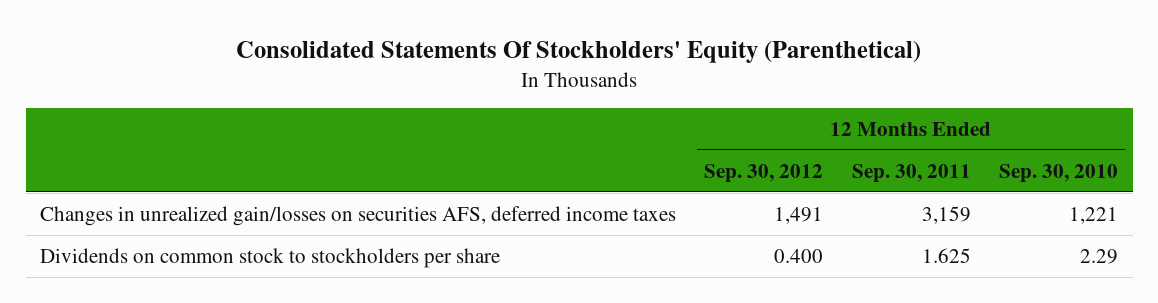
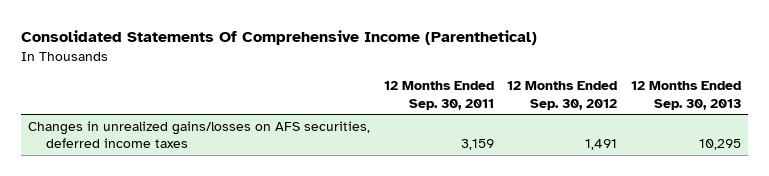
[236,41,922,64] Consolidated Statements Of Stockholders' Equity (Parenthetical) -> [21,30,538,46] Consolidated Statements Of Comprehensive Income (Parenthetical)
[999,163,1119,183] Sep. 30, 2010 -> none
none -> [631,81,742,110] 12 Months Ended Sep. 30, 2013
[39,247,500,268] Dividends on common stock to stockholders per share -> none
[39,205,676,226] Changes in unrealized gain/losses on securities AFS, deferred income taxes -> [27,120,370,149] Changes in unrealized gains/losses on AFS securities, deferred income taxes

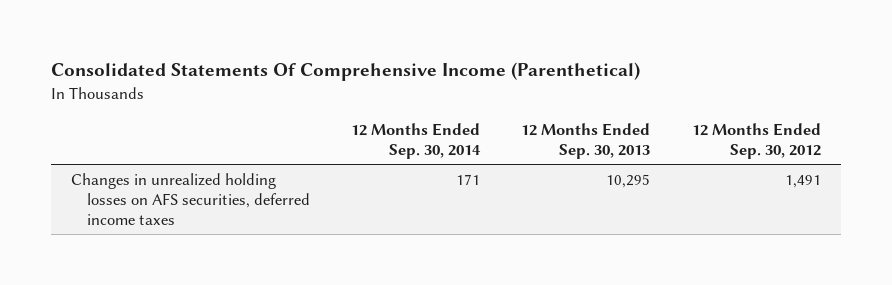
[383,81,494,110] 12 Months Ended Sep. 30, 2011 -> none
none -> [351,123,482,160] 12 Months Ended Sep. 30, 2014
[27,120,370,149] Changes in unrealized gains/losses on AFS securities, deferred income taxes -> [71,172,311,226] Changes in unrealized holding losses on AFS securities, deferred income taxes

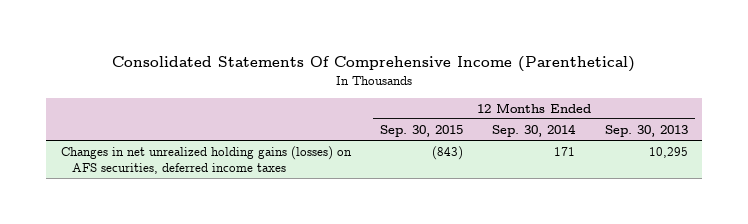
[691,123,821,160] 12 Months Ended Sep. 30, 2012 -> none
none -> [380,125,464,138] Sep. 30, 2015
[71,172,311,226] Changes in unrealized holding losses on AFS securities, deferred income taxes -> [60,146,352,174] Changes in net unrealized holding gains (losses) on AFS securities, deferred income taxes

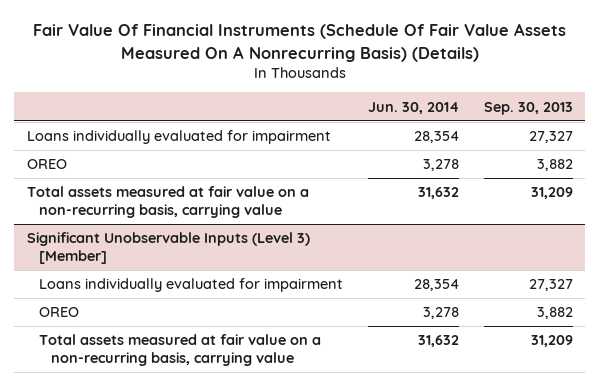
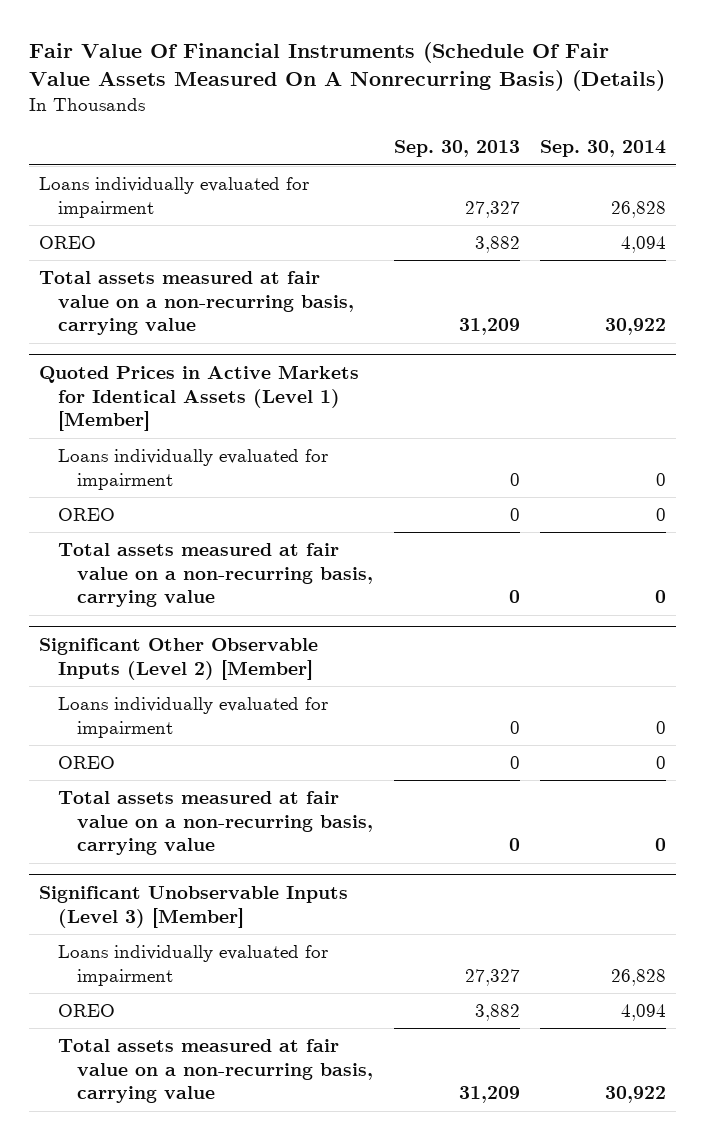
[367,101,459,114] Jun. 30, 2014 -> none
none -> [539,140,666,158] Sep. 30, 2014
none -> [39,364,360,432] Quoted Prices in Active Markets for Identical Assets (Level 1) [Member]
none -> [58,449,329,490] Loans individually evaluated for impairment
none -> [58,508,116,522] OREO
none -> [58,543,374,608] Total assets measured at fair value on a non-recurring basis, carrying value
none -> [39,637,319,680] Significant Other Observable Inputs (Level 2) [Member]
none -> [58,697,329,738] Loans individually evaluated for impairment
none -> [58,756,116,770] OREO
none -> [58,791,374,856] Total assets measured at fair value on a non-recurring basis, carrying value

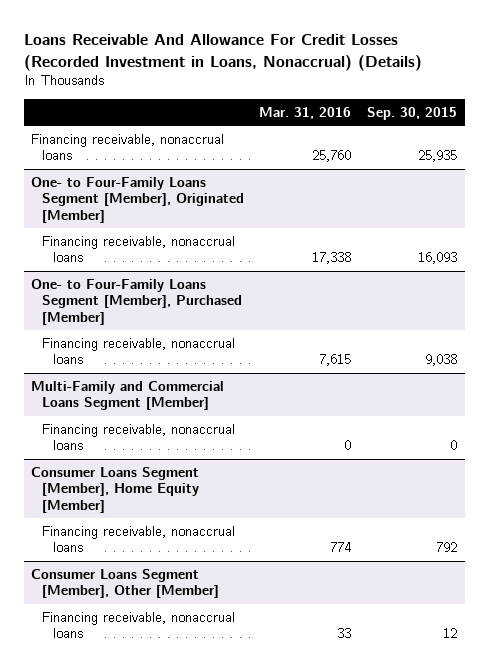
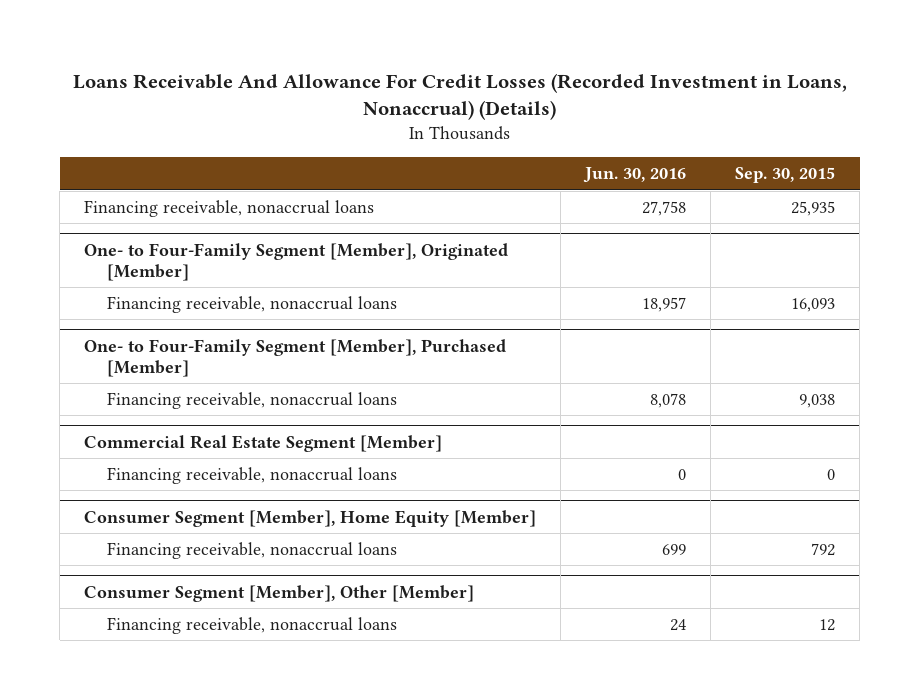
[259,106,352,119] Mar. 31, 2016 -> none
none -> [583,167,687,184] Jun. 30, 2016
[31,176,244,223] One- to Four-Family Loans Segment [Member], Originated [Member] -> [84,242,509,282] One- to Four-Family Segment [Member], Originated [Member]
[31,278,242,325] One- to Four-Family Loans Segment [Member], Purchased [Member] -> [84,338,507,378] One- to Four-Family Segment [Member], Purchased [Member]
[31,380,225,411] Multi-Family and Commercial Loans Segment [Member] -> [84,434,443,452] Commercial Real Estate Segment [Member]
[31,466,200,513] Consumer Loans Segment [Member], Home Equity [Member] -> [84,509,537,527] Consumer Segment [Member], Home Equity [Member]
[31,568,219,599] Consumer Loans Segment [Member], Other [Member] -> [84,584,475,602] Consumer Segment [Member], Other [Member]

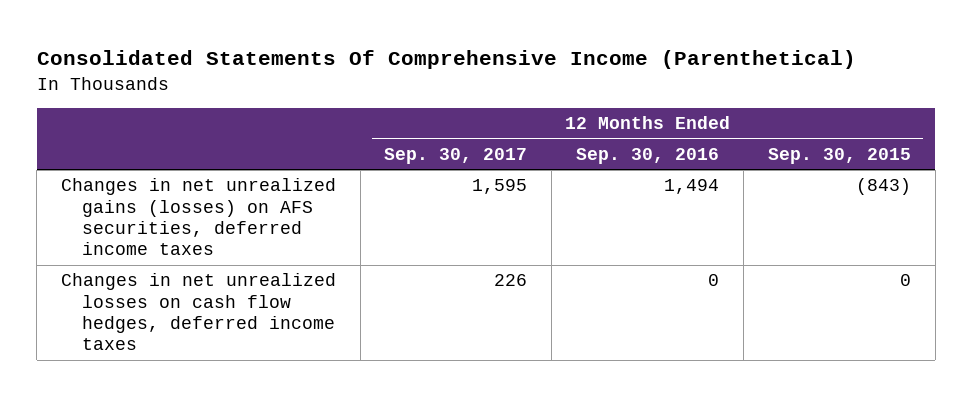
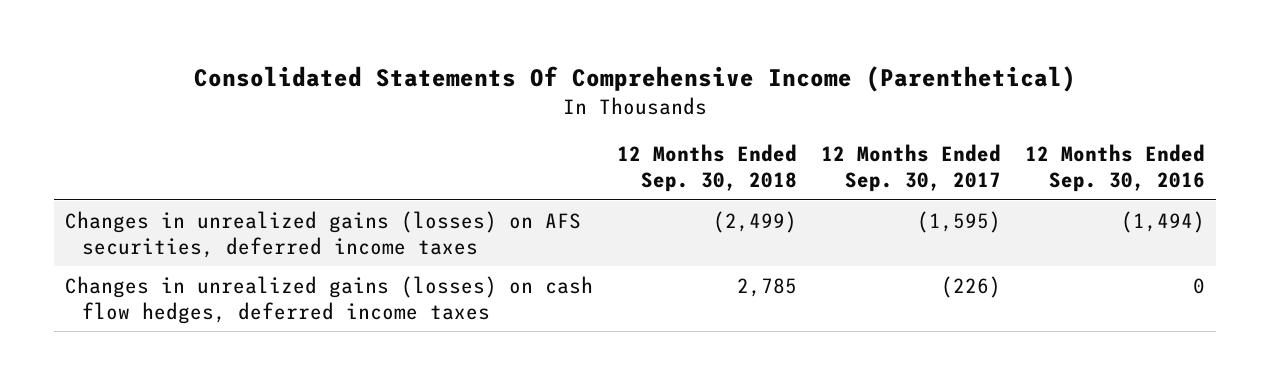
[767,148,911,165] Sep. 30, 2015 -> none
none -> [617,144,798,193] 12 Months Ended Sep. 30, 2018
[60,178,336,256] Changes in net unrealized gains (losses) on AFS securities, deferred income taxes -> [65,210,582,258] Changes in unrealized gains (losses) on AFS securities, deferred income taxes
[472,179,528,195] 1,595 -> [916,210,1001,233] (1,595)
[664,179,720,195] 1,494 -> [1120,210,1205,233] (1,494)
[60,273,336,351] Changes in net unrealized losses on cash flow hedges, deferred income taxes -> [65,275,594,324] Changes in unrealized gains (losses) on cash flow hedges, deferred income taxes
[494,274,528,287] 226 -> [940,275,1001,298] (226)

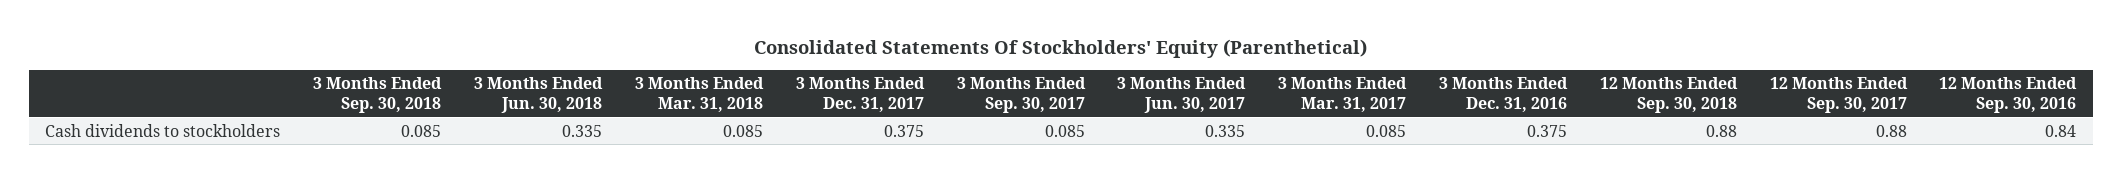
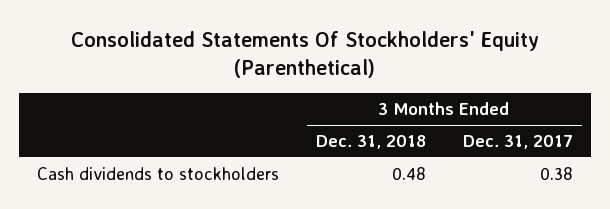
[313,76,443,114] 3 Months Ended Sep. 30, 2018 -> none
[474,76,604,114] 3 Months Ended Jun. 30, 2018 -> none
[634,76,764,113] 3 Months Ended Mar. 31, 2018 -> none
[956,76,1086,114] 3 Months Ended Sep. 30, 2017 -> none
[1117,76,1247,114] 3 Months Ended Jun. 30, 2017 -> none
[1278,76,1408,113] 3 Months Ended Mar. 31, 2017 -> none
[1438,76,1568,113] 3 Months Ended Dec. 31, 2016 -> none
[1599,76,1738,114] 12 Months Ended Sep. 30, 2018 -> none
[1769,76,1908,114] 12 Months Ended Sep. 30, 2017 -> none
[1939,76,2078,114] 12 Months Ended Sep. 30, 2016 -> none
none -> [315,135,426,150] Dec. 31, 2018
[883,124,924,137] 0.375 -> [539,167,573,181] 0.38

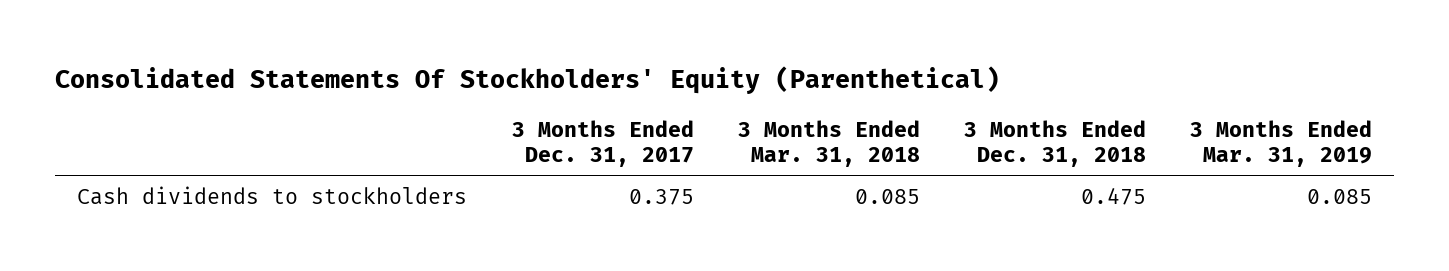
none -> [737,119,920,168] 3 Months Ended Mar. 31, 2018
none -> [1189,119,1372,168] 3 Months Ended Mar. 31, 2019
[391,167,426,181] 0.48 -> [1080,186,1146,205] 0.475
[539,167,573,181] 0.38 -> [628,188,694,205] 0.375

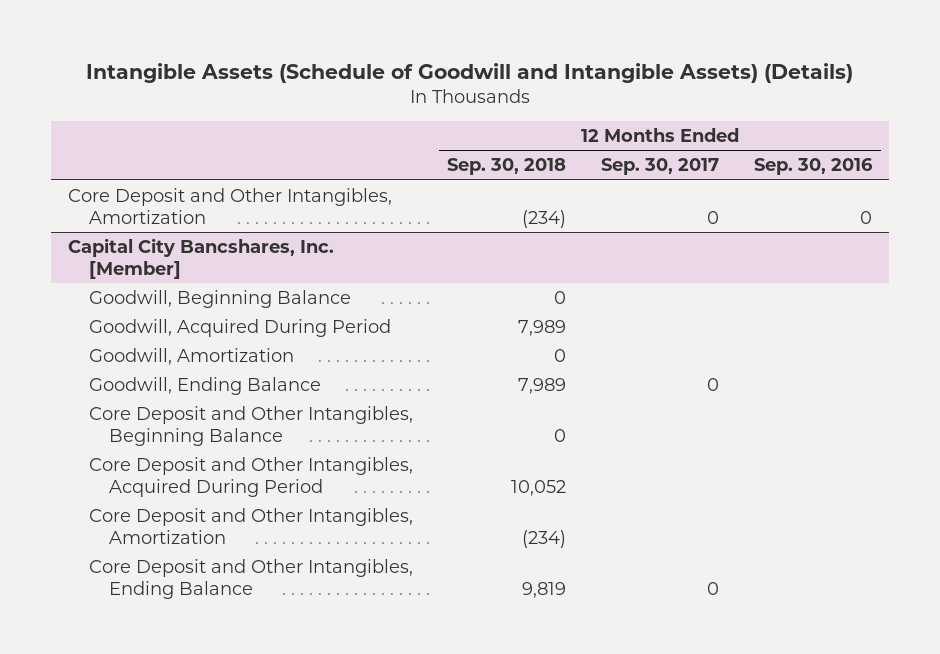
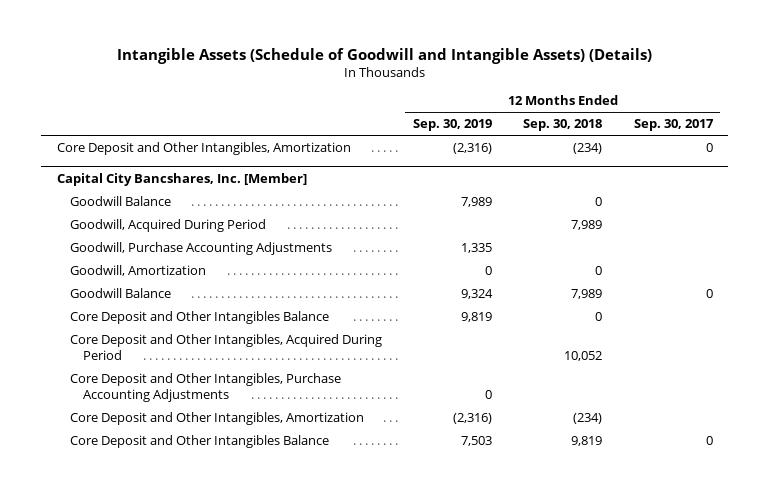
[753,158,873,176] Sep. 30, 2016 -> none
none -> [413,119,493,132] Sep. 30, 2019
[88,289,351,308] Goodwill, Beginning Balance -> [70,195,172,206] Goodwill Balance
none -> [70,241,333,255] Goodwill, Purchase Accounting Adjustments
[88,376,321,395] Goodwill, Ending Balance -> [70,287,172,298] Goodwill Balance
[88,405,413,447] Core Deposit and Other Intangibles, Beginning Balance -> [70,310,330,324] Core Deposit and Other Intangibles Balance
none -> [70,372,342,402] Core Deposit and Other Intangibles, Purchase Accounting Adjustments
[88,558,413,600] Core Deposit and Other Intangibles, Ending Balance -> [70,434,330,448] Core Deposit and Other Intangibles Balance

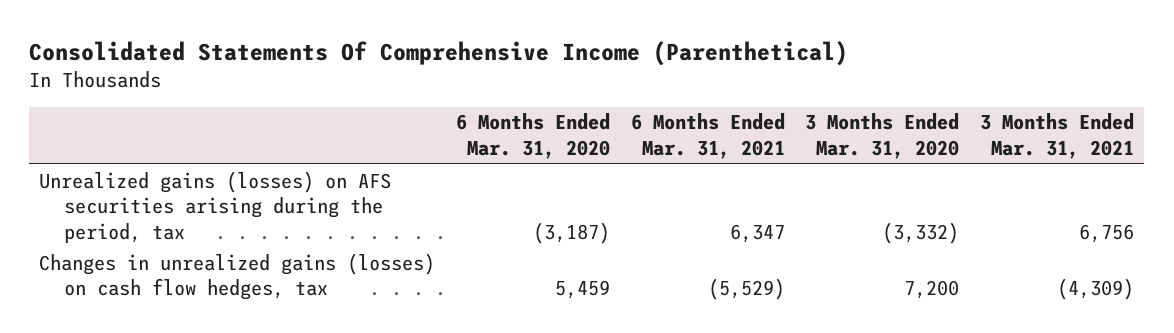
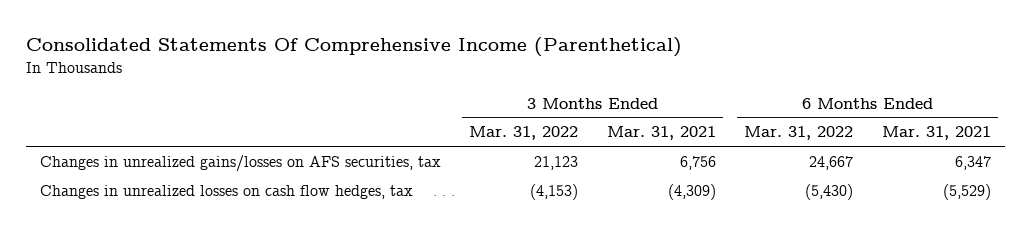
[456,113,611,159] 6 Months Ended Mar. 31, 2020 -> none
[805,113,960,159] 3 Months Ended Mar. 31, 2020 -> none
none -> [469,126,579,141] Mar. 31, 2022
none -> [744,126,854,141] Mar. 31, 2022
[39,170,392,243] Unrealized gains (losses) on AFS securities arising during the period, tax -> [39,154,441,172] Changes in unrealized gains/losses on AFS securities, tax
[39,252,436,301] Changes in unrealized gains (losses) on cash flow hedges, tax -> [39,184,413,199] Changes in unrealized losses on cash flow hedges, tax

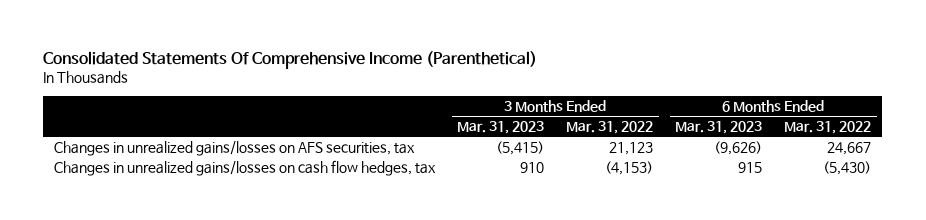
[606,126,716,141] Mar. 31, 2021 -> none
[881,126,991,141] Mar. 31, 2021 -> none
none -> [457,121,545,135] Mar. 31, 2023
none -> [675,121,763,135] Mar. 31, 2023
[39,184,413,199] Changes in unrealized losses on cash flow hedges, tax -> [54,160,437,177] Changes in unrealized gains/losses on cash flow hedges, tax

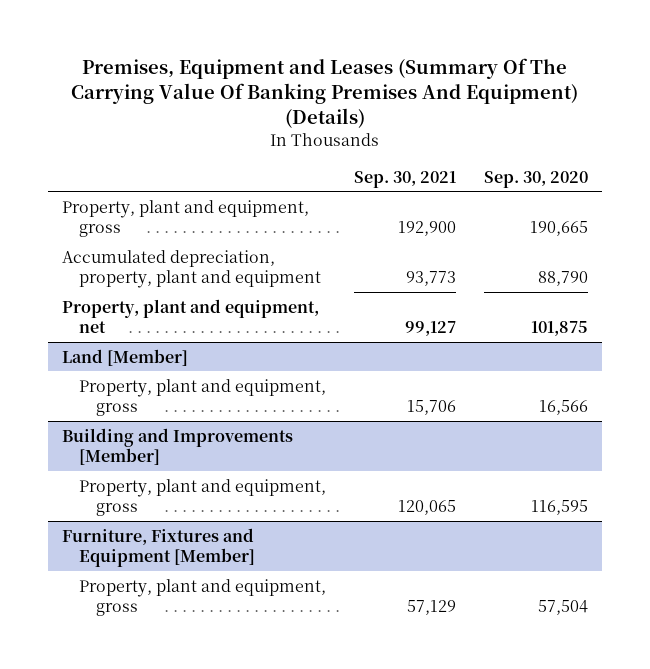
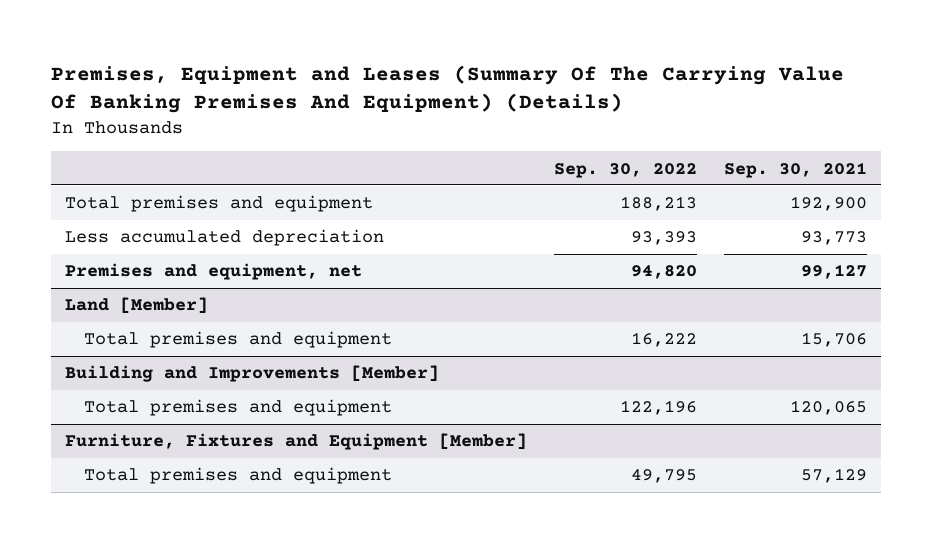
[483,170,588,188] Sep. 30, 2020 -> none
none -> [554,162,698,178] Sep. 30, 2022
[62,199,310,237] Property, plant and equipment, gross -> [64,195,373,213] Total premises and equipment
[62,249,321,288] Accumulated depreciation, property, plant and equipment -> [64,229,384,247] Less accumulated depreciation
[62,298,320,333] Property, plant and equipment, net -> [64,263,362,281] Premises and equipment, net
[78,378,326,416] Property, plant and equipment, gross -> [83,331,392,349] Total premises and equipment
[78,478,326,516] Property, plant and equipment, gross -> [83,399,392,417] Total premises and equipment
[78,578,326,616] Property, plant and equipment, gross -> [83,467,392,485] Total premises and equipment

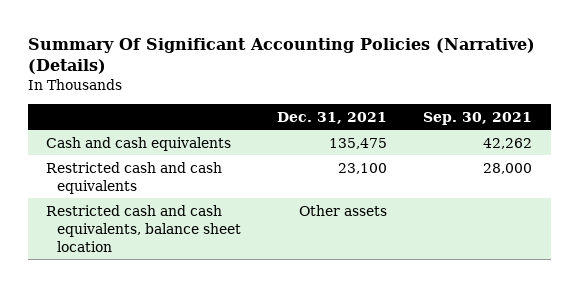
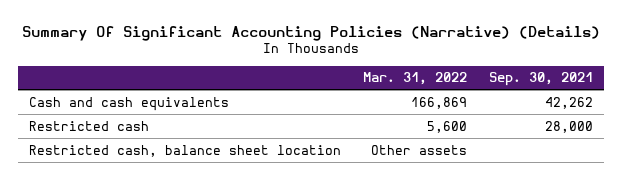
[276,111,387,124] Dec. 31, 2021 -> none
none -> [362,72,467,86] Mar. 31, 2022
[46,161,223,194] Restricted cash and cash equivalents -> [28,120,149,131] Restricted cash
[46,204,241,252] Restricted cash and cash equivalents, balance sheet location -> [28,144,341,157] Restricted cash, balance sheet location

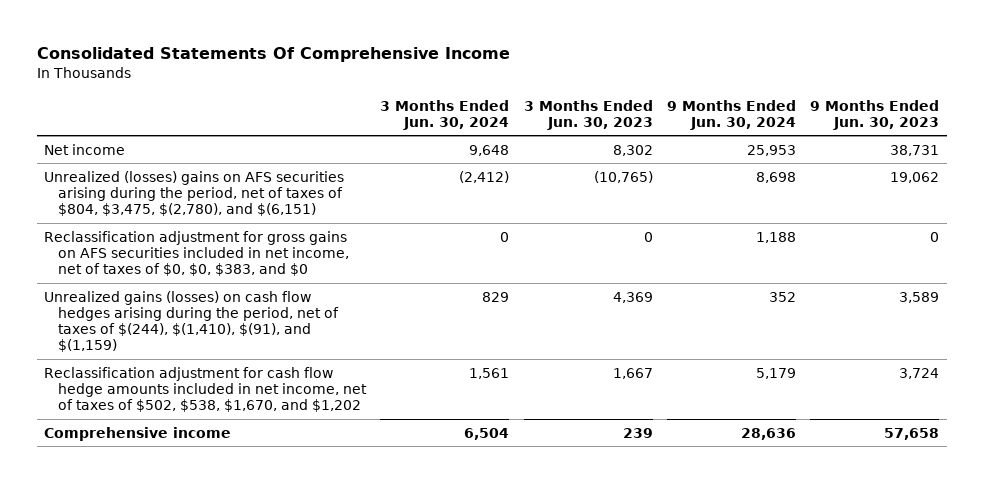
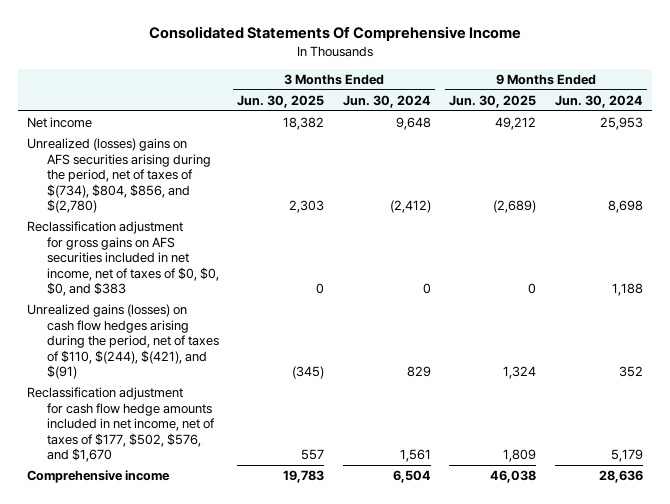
[523,99,653,131] 3 Months Ended Jun. 30, 2023 -> none
[810,99,940,131] 9 Months Ended Jun. 30, 2023 -> none
none -> [237,94,325,108] Jun. 30, 2025
none -> [449,94,537,108] Jun. 30, 2025
[44,170,345,217] Unrealized (losses) gains on AFS securities arising during the period, net of taxes of $804, $3,475, $(2,780), and $(6,151) -> [27,138,211,213] Unrealized (losses) gains on AFS securities arising during the period, net of taxes of $(734), $804, $856, and $(2,780)
[44,230,349,277] Reclassification adjustment for gross gains on AFS securities included in net income, net of taxes of $0, $0, $383, and $0 -> [27,221,219,296] Reclassification adjustment for gross gains on AFS securities included in net income, net of taxes of $0, $0, $0, and $383
[44,290,339,353] Unrealized gains (losses) on cash flow hedges arising during the period, net of taxes of $(244), $(1,410), $(91), and $(1,159) -> [27,304,219,379] Unrealized gains (losses) on cash flow hedges arising during the period, net of taxes of $110, $(244), $(421), and $(91)
[44,366,367,413] Reclassification adjustment for cash flow hedge amounts included in net income, net of taxes of $502, $538, $1,670, and $1,202 -> [27,387,215,462] Reclassification adjustment for cash flow hedge amounts included in net income, net of taxes of $177, $502, $576, and $1,670

